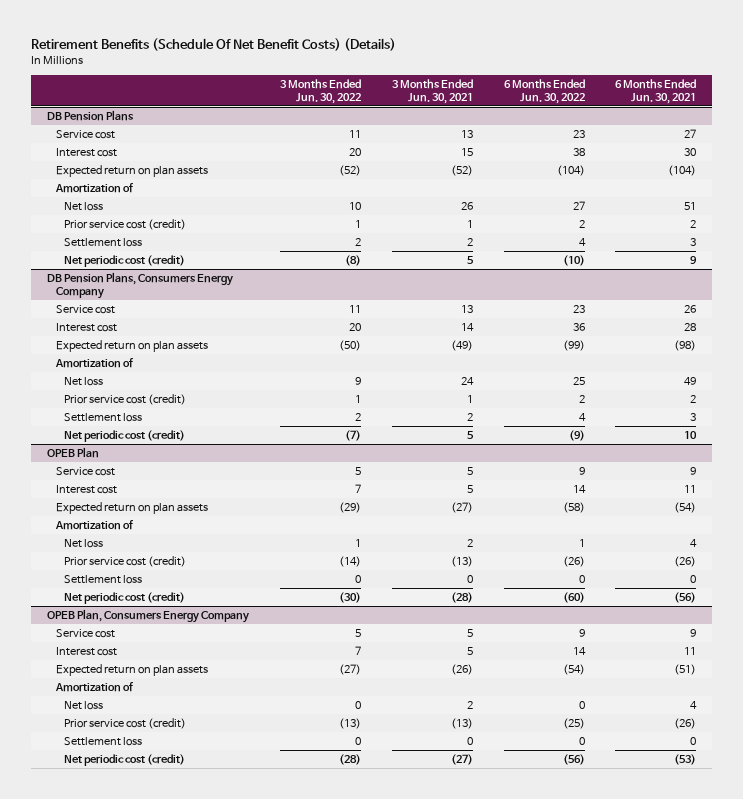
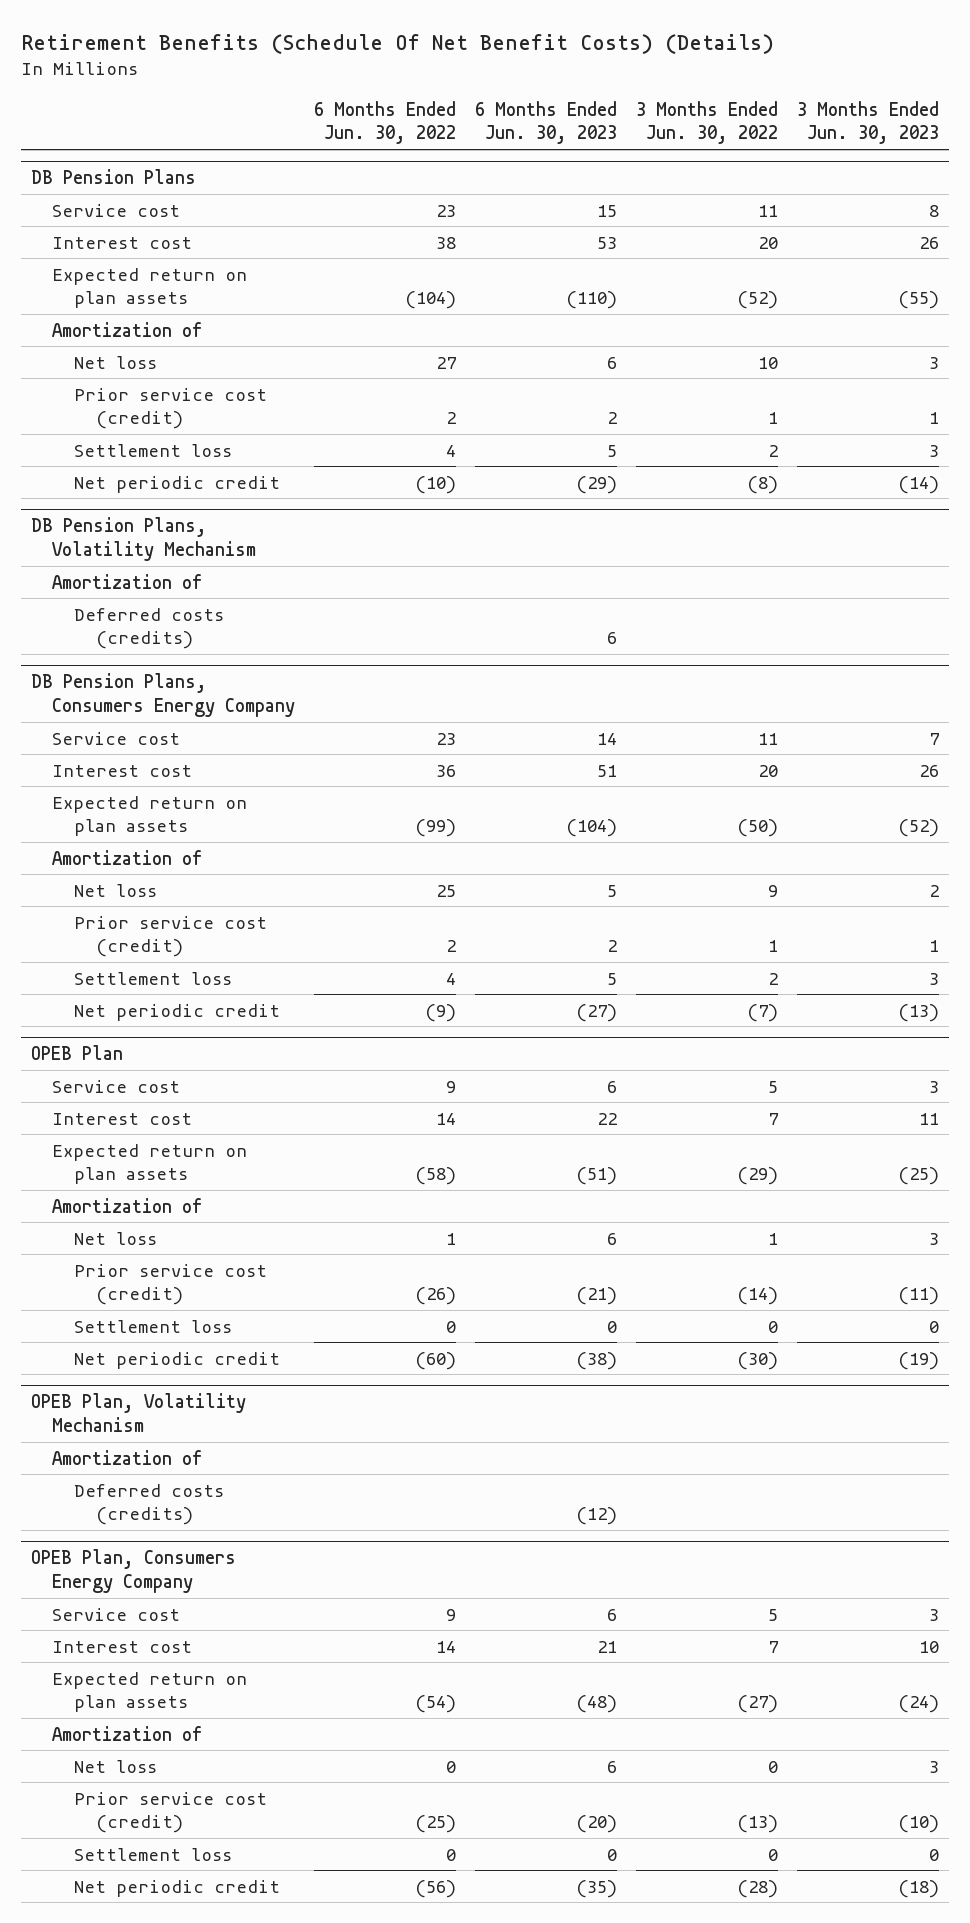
[391,78,473,104] 3 Months Ended Jun. 30, 2021 -> none
[615,78,697,104] 6 Months Ended Jun. 30, 2021 -> none
none -> [475,100,618,145] 6 Months Ended Jun. 30, 2023
none -> [797,100,940,145] 3 Months Ended Jun. 30, 2023
[64,254,186,267] Net periodic cost (credit) -> [74,475,281,493] Net periodic credit
none -> [30,517,257,561] DB Pension Plans, Volatility Mechanism
none -> [52,573,204,589] Amortization of
none -> [74,607,225,650] Deferred costs (credits)
[64,429,186,442] Net periodic cost (credit) -> [74,1003,281,1021] Net periodic credit
[64,591,186,604] Net periodic cost (credit) -> [74,1351,281,1369] Net periodic credit
none -> [30,1393,246,1432] OPEB Plan, Volatility Mechanism
none -> [52,1449,204,1465] Amortization of
none -> [74,1483,225,1526] Deferred costs (credits)
[64,753,186,766] Net periodic cost (credit) -> [74,1879,281,1897] Net periodic credit

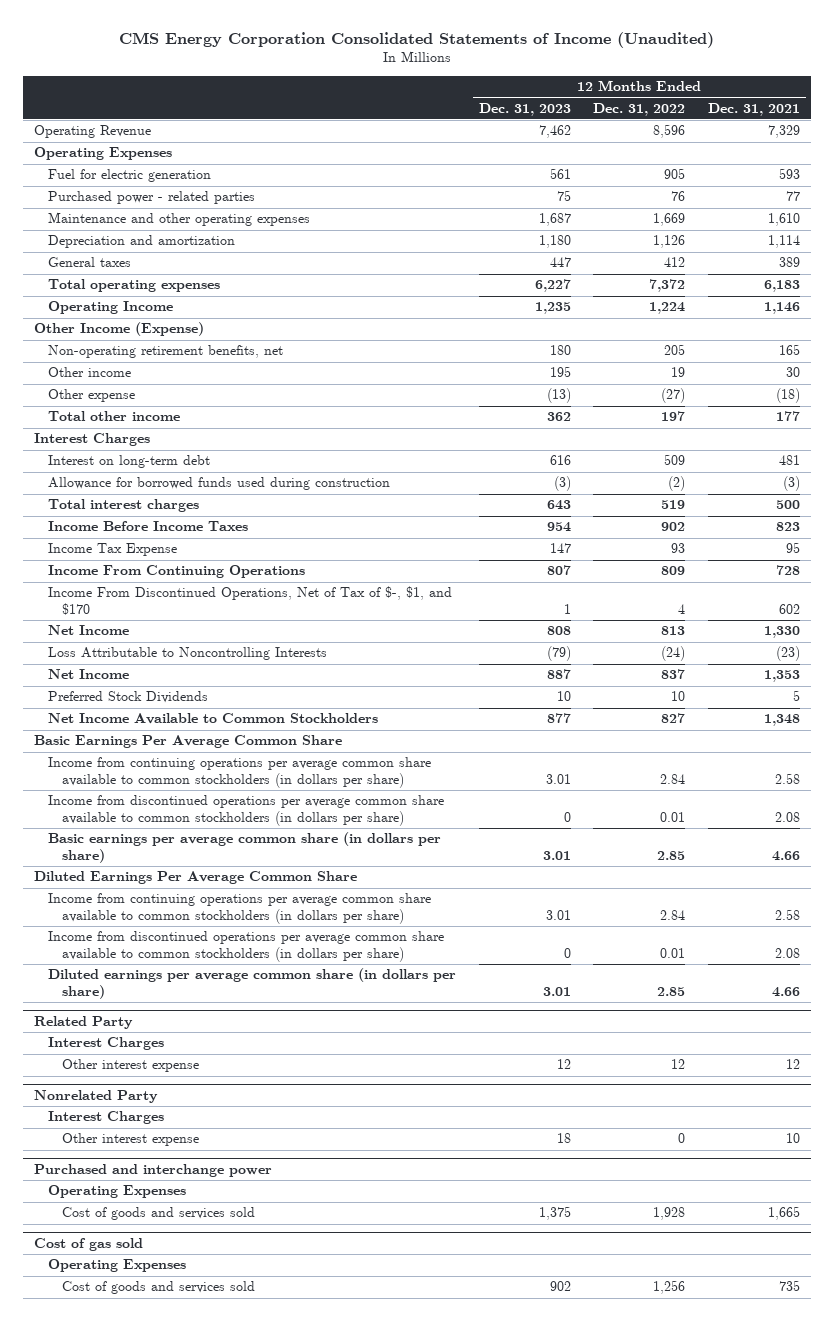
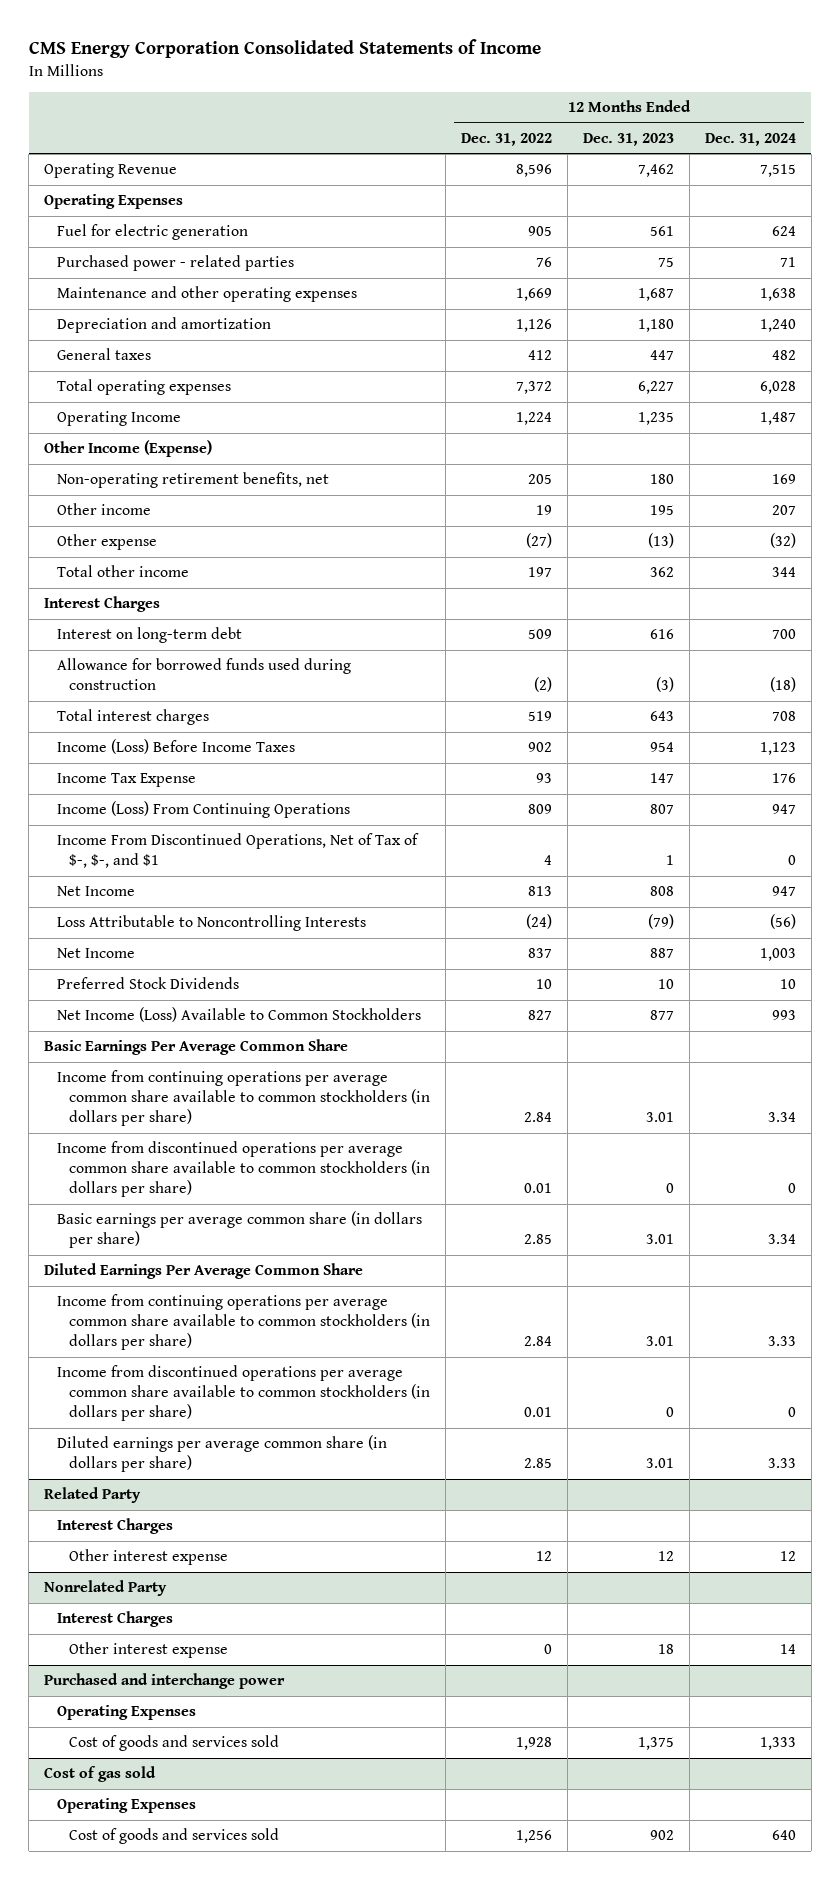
[119,32,715,49] CMS Energy Corporation Consolidated Statements of Income (Unaudited) -> [28,38,541,58] CMS Energy Corporation Consolidated Statements of Income
[708,102,801,116] Dec. 31, 2021 -> none
none -> [704,132,796,146] Dec. 31, 2024
[48,521,249,532] Income Before Income Taxes -> [56,739,295,755] Income (Loss) Before Income Taxes
[48,565,306,579] Income From Continuing Operations -> [56,801,350,819] Income (Loss) From Continuing Operations
[48,586,453,616] Income From Discontinued Operations, Net of Tax of $-, $1, and $170 -> [56,833,419,869] Income From Discontinued Operations, Net of Tax of $-, $-, and $1
[48,713,379,725] Net Income Available to Common Stockholders -> [56,1007,421,1023] Net Income (Loss) Available to Common Stockholders

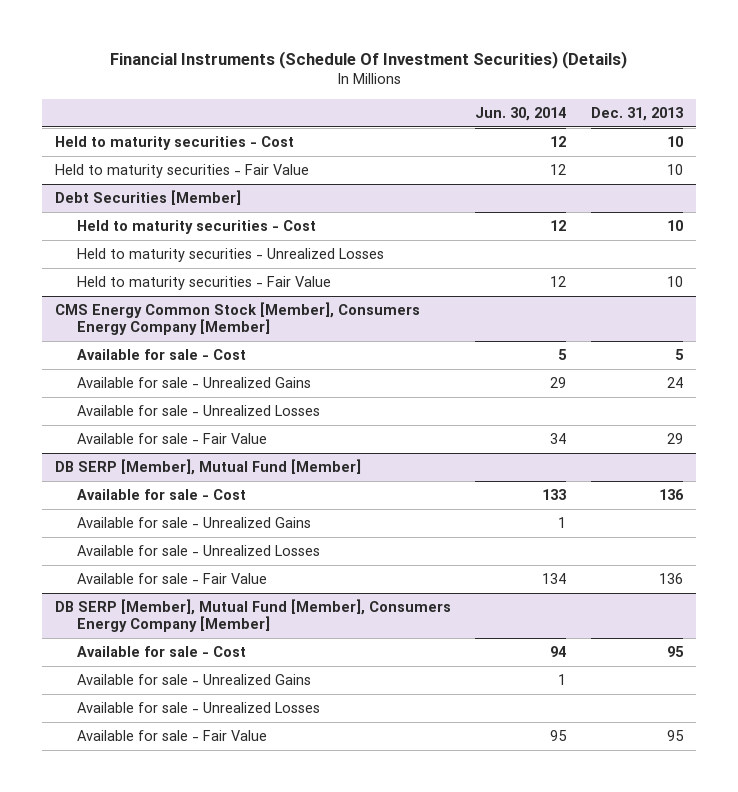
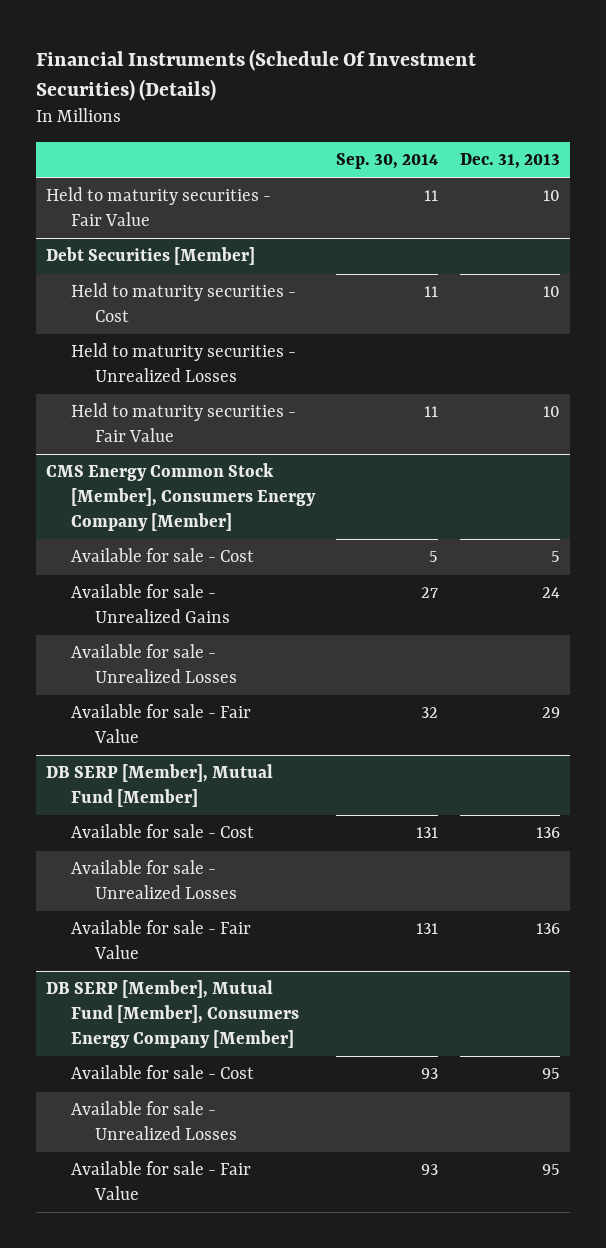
[475,106,567,121] Jun. 30, 2014 -> none
none -> [336,153,439,170] Sep. 30, 2014
[54,135,294,150] Held to maturity securities - Cost -> none
[76,516,311,528] Available for sale - Unrealized Gains -> none
[76,673,311,685] Available for sale - Unrealized Gains -> none

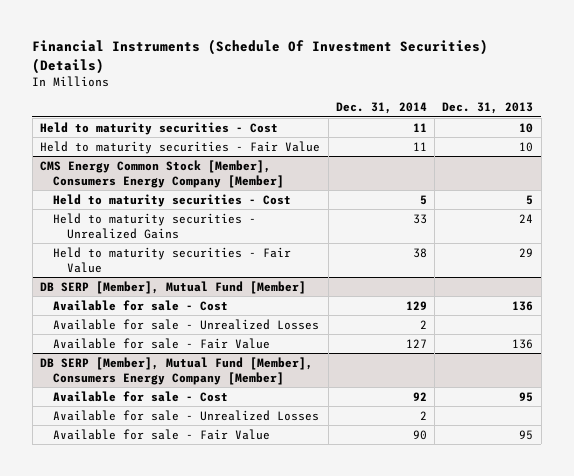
[336,153,439,170] Sep. 30, 2014 -> none
none -> [335,102,427,115] Dec. 31, 2014
[46,187,272,227] Held to maturity securities - Fair Value -> none
[46,247,256,266] Debt Securities [Member] -> none
[70,343,296,383] Held to maturity securities - Unrealized Losses -> none
[70,548,254,563] Available for sale - Cost -> none
[70,584,230,624] Available for sale - Unrealized Gains -> none
[70,644,237,684] Available for sale - Unrealized Losses -> none
[70,704,251,744] Available for sale - Fair Value -> none
none -> [53,193,292,207] Held to maturity securities - Cost
none -> [53,212,257,239] Held to maturity securities - Unrealized Gains
none -> [53,246,292,273] Held to maturity securities - Fair Value

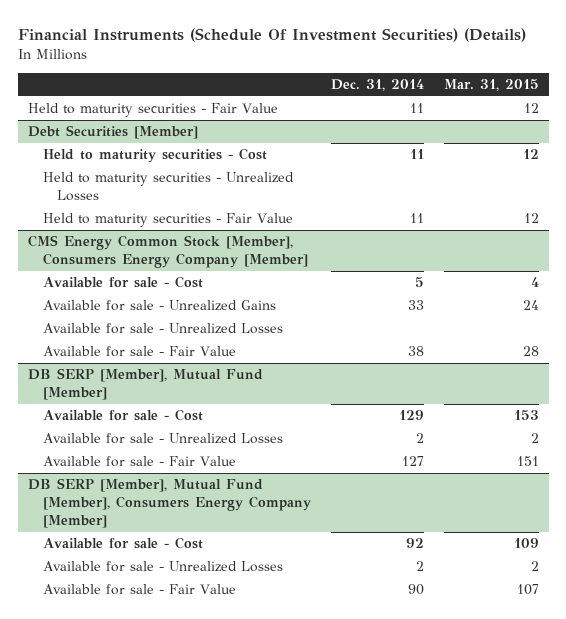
[442,102,534,115] Dec. 31, 2013 -> none
none -> [443,79,539,92] Mar. 31, 2015
none -> [27,103,278,118] Held to maturity securities - Fair Value
none -> [27,125,198,140] Debt Securities [Member]
none -> [42,172,294,202] Held to maturity securities - Unrealized Losses
[53,193,292,207] Held to maturity securities - Cost -> none
[53,212,257,239] Held to maturity securities - Unrealized Gains -> none
[53,246,292,273] Held to maturity securities - Fair Value -> none
none -> [42,276,203,289] Available for sale - Cost
none -> [42,300,276,312] Available for sale - Unrealized Gains
none -> [42,323,283,335] Available for sale - Unrealized Losses
none -> [42,346,236,358] Available for sale - Fair Value

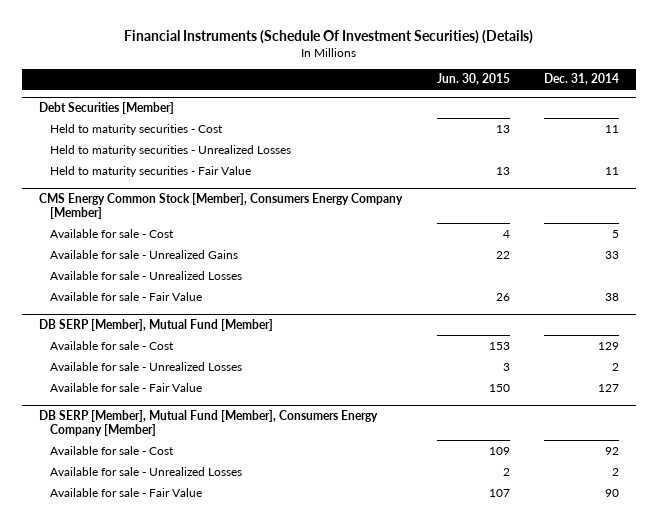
[443,79,539,92] Mar. 31, 2015 -> none
none -> [436,73,510,86] Jun. 30, 2015
[27,103,278,118] Held to maturity securities - Fair Value -> none

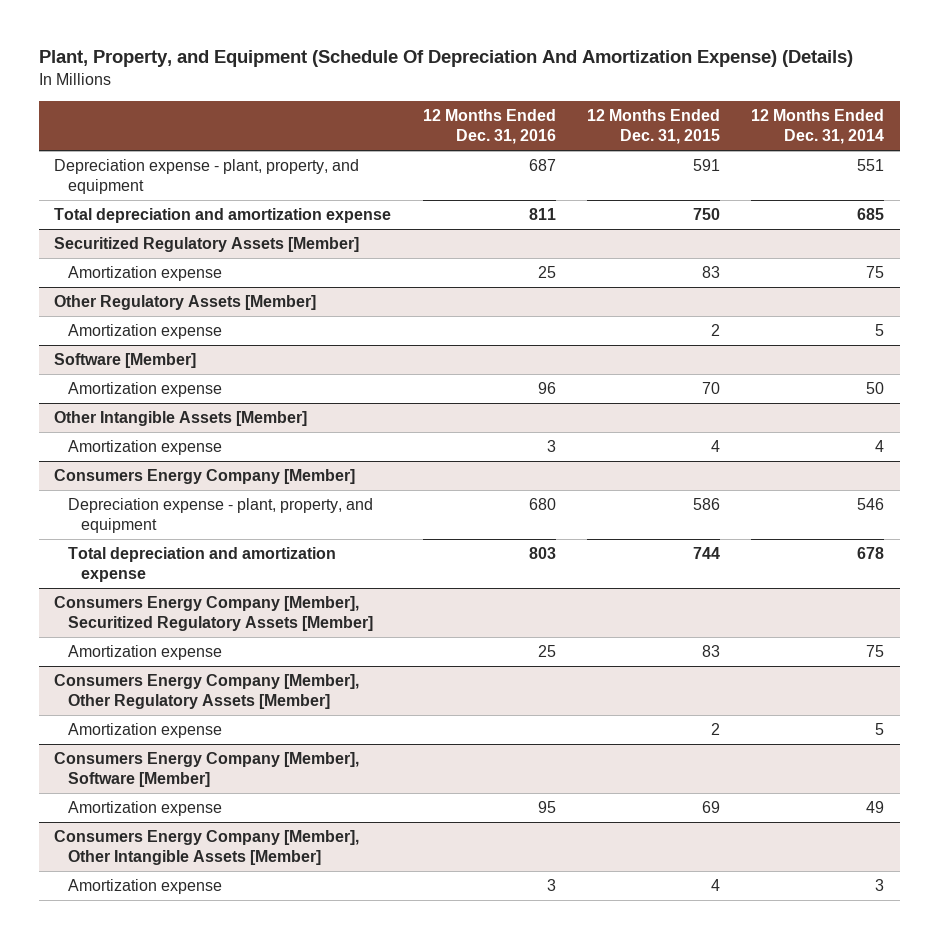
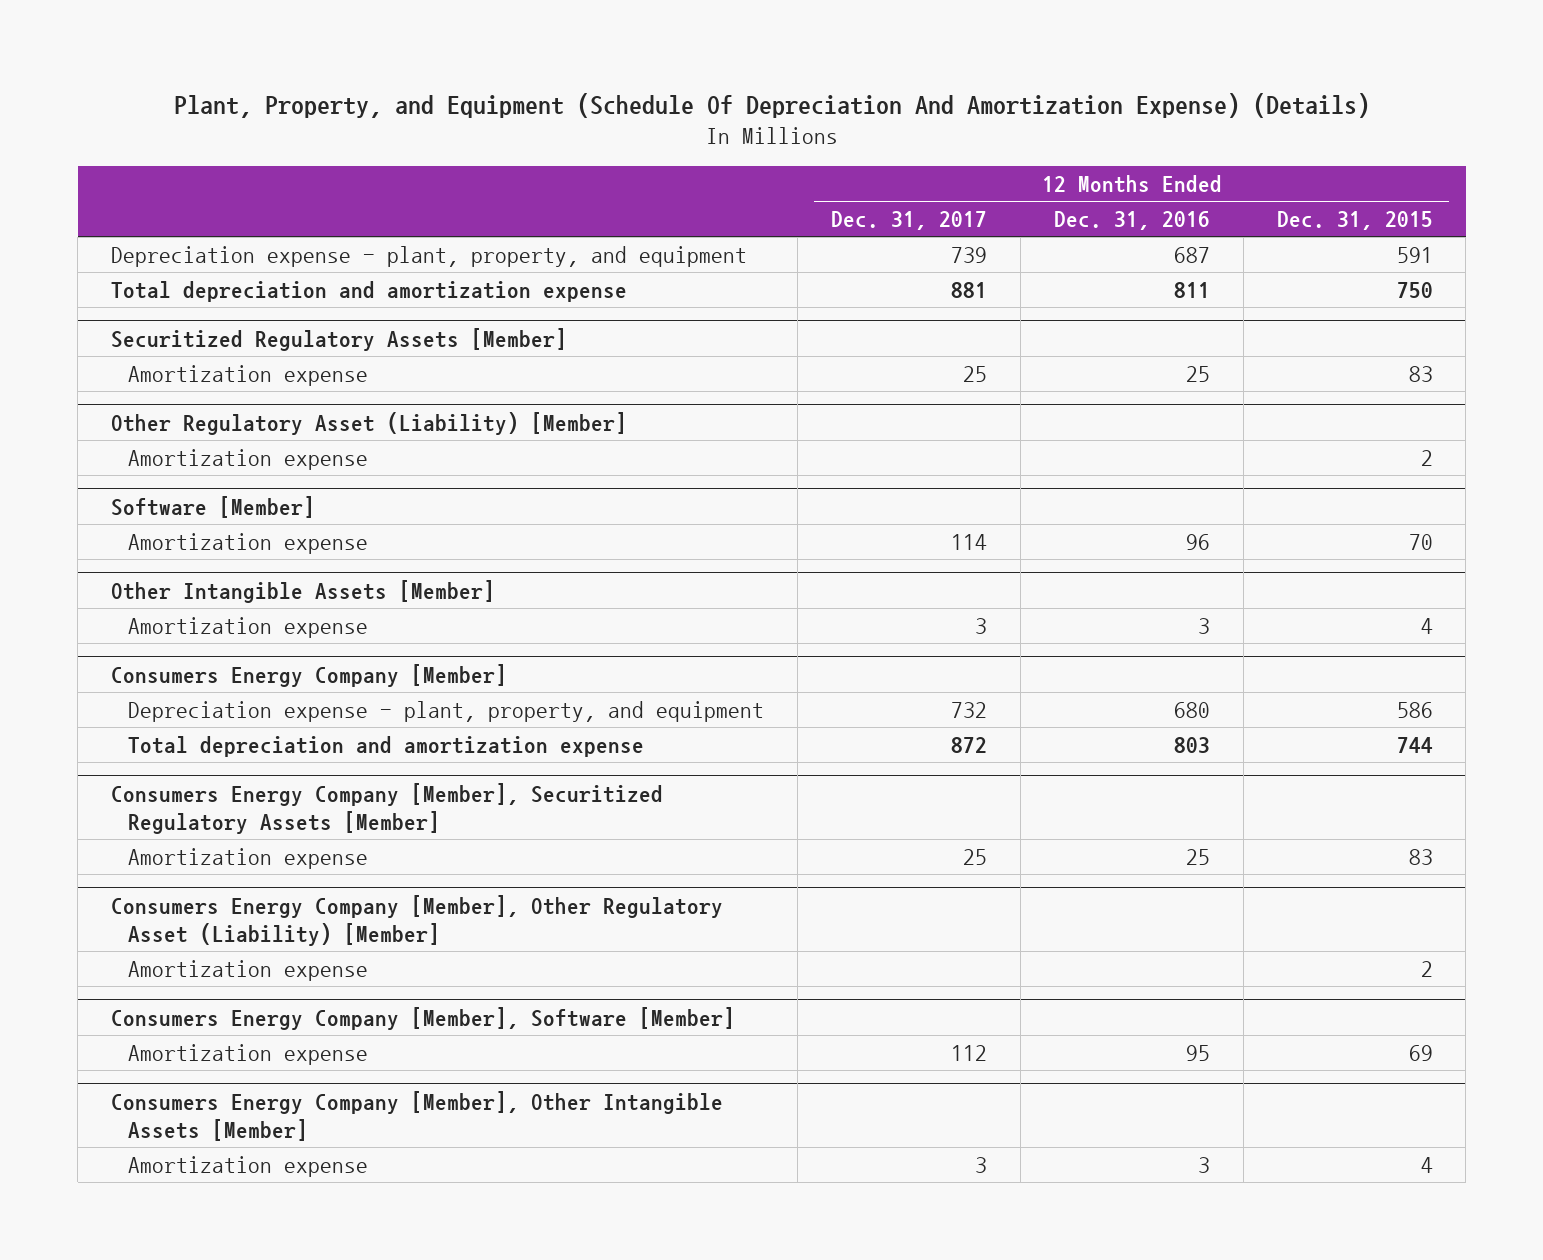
[751,108,885,144] 12 Months Ended Dec. 31, 2014 -> none
none -> [830,210,987,230] Dec. 31, 2017
[54,295,317,311] Other Regulatory Assets [Member] -> [110,411,627,435] Other Regulatory Asset (Liability) [Member]
[54,674,360,710] Consumers Energy Company [Member], Other Regulatory Assets [Member] -> [110,894,723,946] Consumers Energy Company [Member], Other Regulatory Asset (Liability) [Member]

